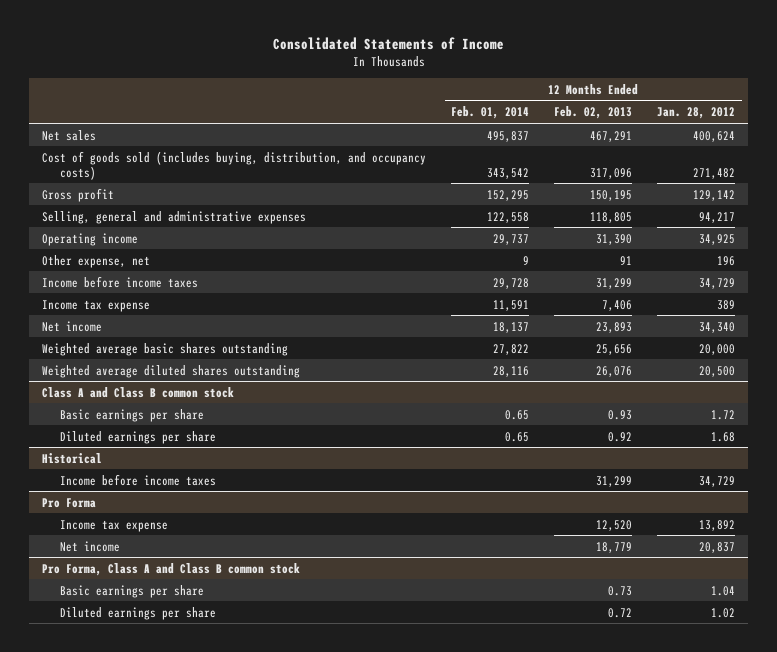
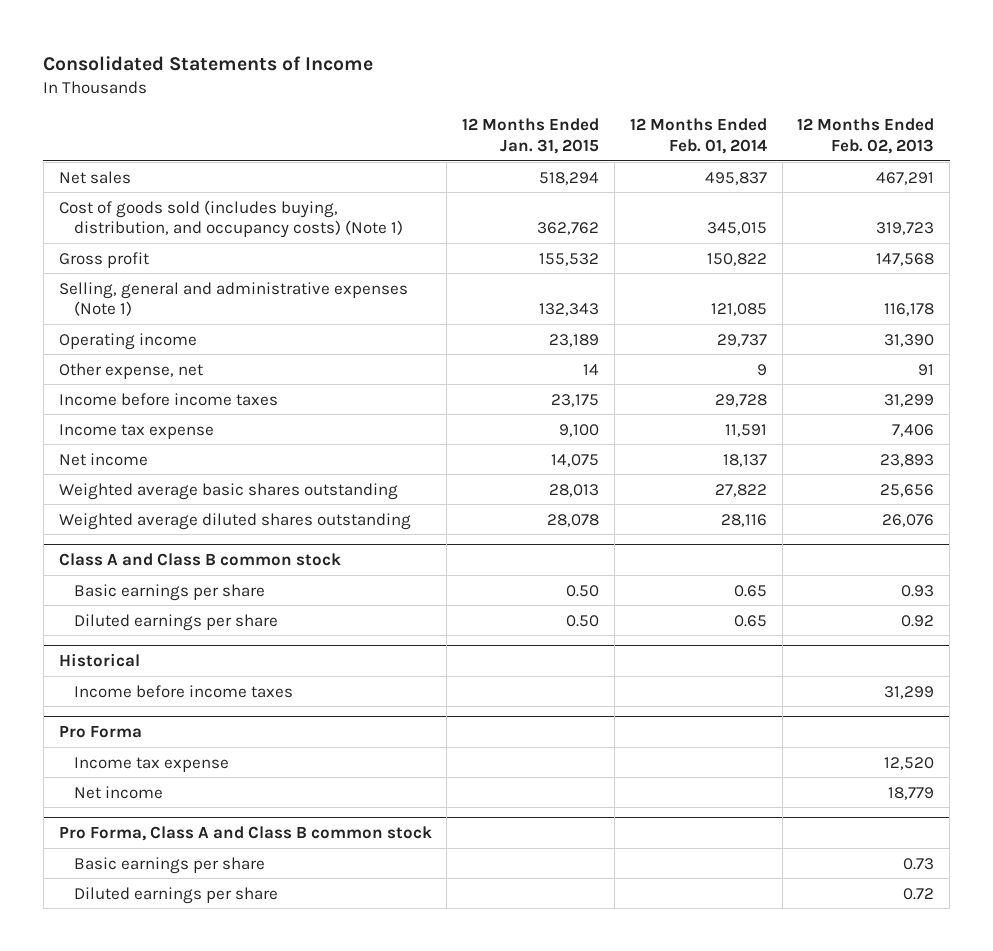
[657,107,736,120] Jan. 28, 2012 -> none
none -> [462,118,600,154] 12 Months Ended Jan. 31, 2015
[41,150,426,180] Cost of goods sold (includes buying, distribution, and occupancy costs) -> [58,199,404,238] Cost of goods sold (includes buying, distribution, and occupancy costs) (Note 1)
[486,167,529,179] 343,542 -> [706,221,767,235] 345,015
[590,167,633,179] 317,096 -> [876,221,935,235] 319,723
[486,189,529,201] 152,295 -> [706,252,767,266] 150,822
[590,189,633,201] 150,195 -> [876,252,935,266] 147,568
[41,210,306,224] Selling, general and administrative expenses -> [58,281,408,316] Selling, general and administrative expenses (Note 1)
[486,211,529,223] 122,558 -> [710,302,767,316] 121,085
[590,211,633,223] 118,805 -> [884,302,935,316] 116,178

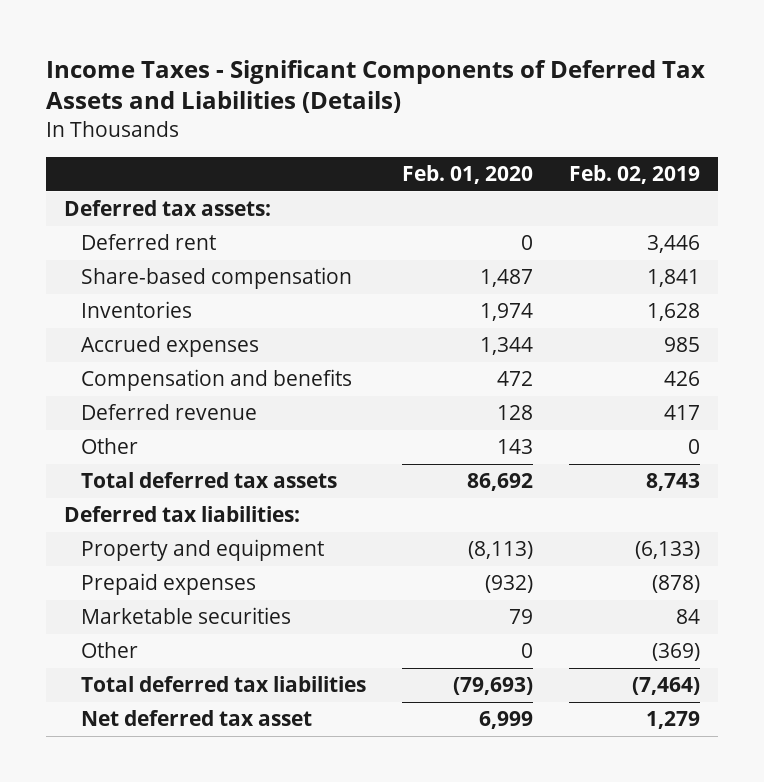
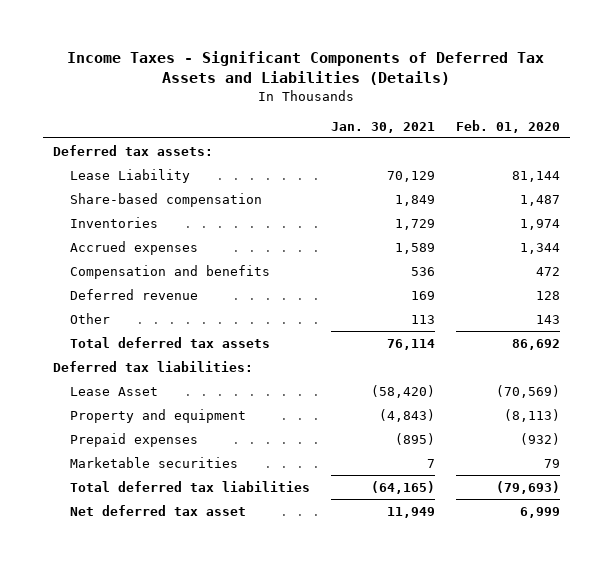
[568,165,700,185] Feb. 02, 2019 -> none
none -> [330,121,435,133] Jan. 30, 2021
[81,234,217,251] Deferred rent -> none
none -> [69,168,190,183] Lease Liability
none -> [69,386,158,396] Lease Asset
[81,642,139,659] Other -> none

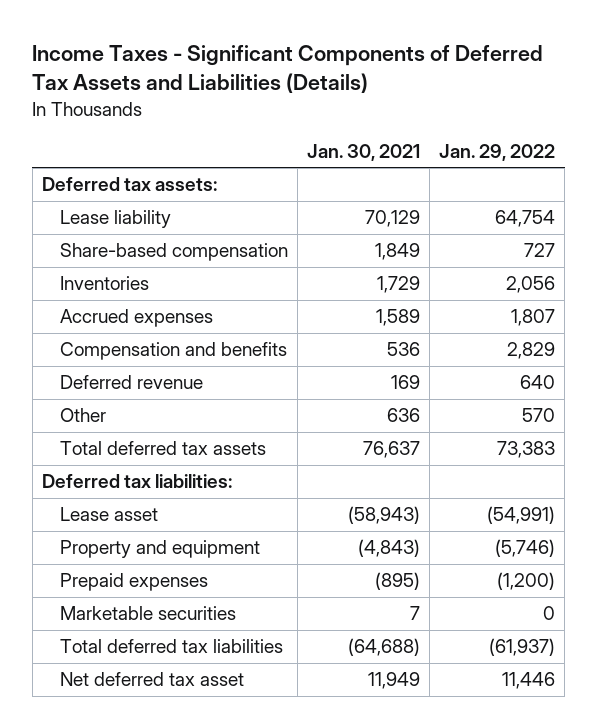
[455,119,560,133] Feb. 01, 2020 -> none
none -> [439,143,556,161] Jan. 29, 2022
[69,168,190,183] Lease Liability -> [59,210,171,229] Lease liability
[410,314,435,324] 113 -> [386,408,420,423] 636
[386,338,435,350] 76,114 -> [362,441,420,459] 76,637
[69,386,158,396] Lease Asset -> [59,507,158,522] Lease asset
[370,384,435,398] (58,420) -> [347,506,420,525] (58,943)
[370,480,435,494] (64,165) -> [347,638,420,657] (64,688)

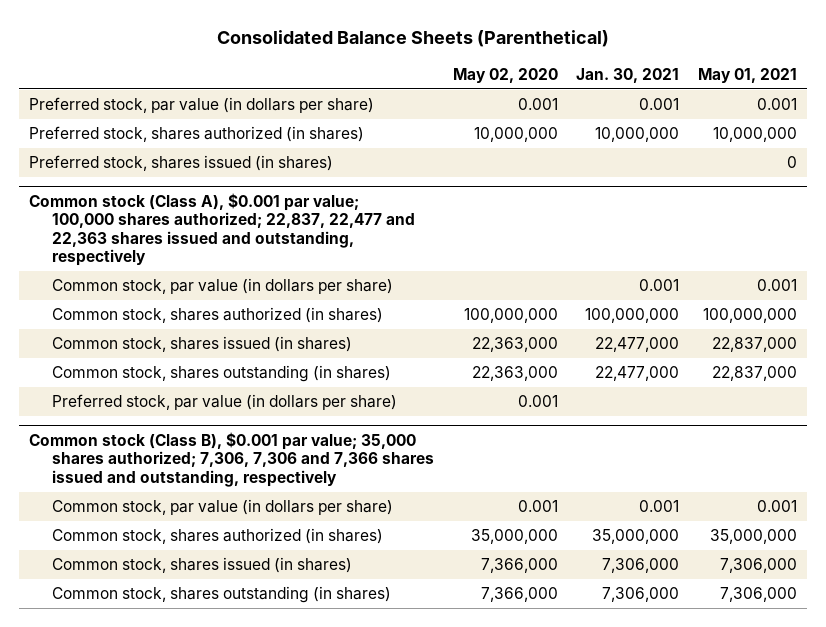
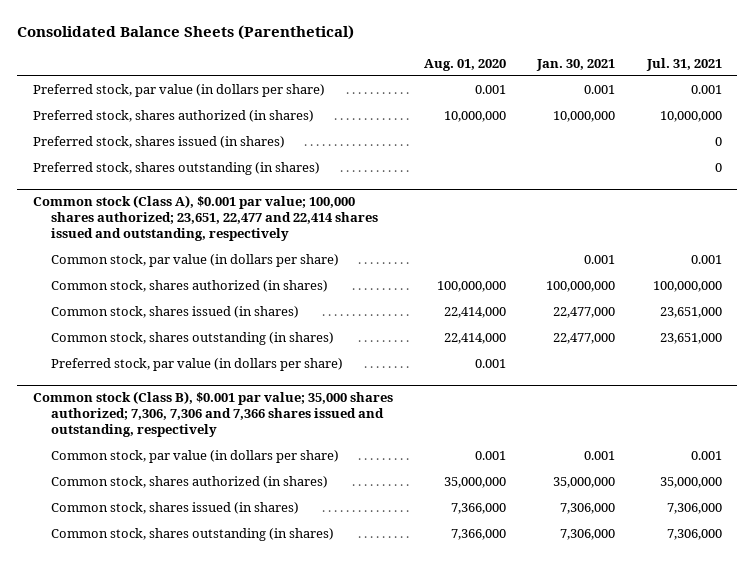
[452,67,558,83] May 02, 2020 -> none
[698,67,798,83] May 01, 2021 -> none
none -> [424,58,507,71] Aug. 01, 2020
none -> [645,57,722,71] Jul. 31, 2021
none -> [32,162,320,176] Preferred stock, shares outstanding (in shares)
[28,192,415,267] Common stock (Class A), $0.001 par value; 100,000 shares authorized; 22,837, 22,477 and 22,363 shares issued and outstanding, respectively -> [32,195,378,242] Common stock (Class A), $0.001 par value; 100,000 shares authorized; 23,651, 22,477 and 22,414 shares issued and outstanding, respectively

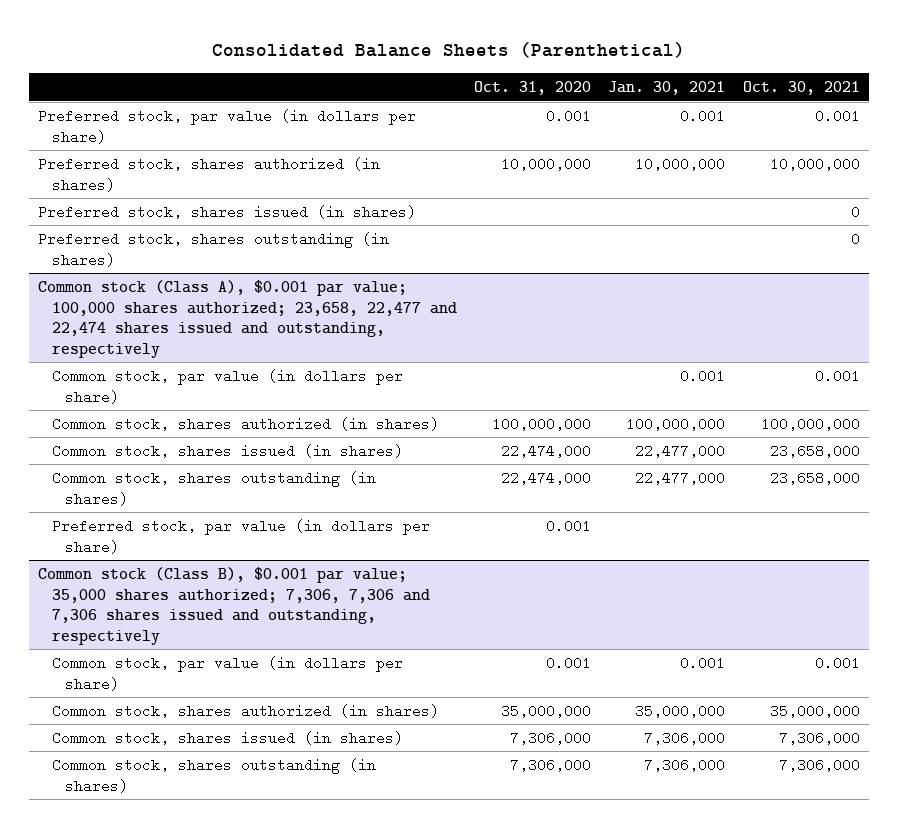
[424,58,507,71] Aug. 01, 2020 -> none
[645,57,722,71] Jul. 31, 2021 -> none
none -> [473,81,591,96] Oct. 31, 2020
none -> [742,81,860,96] Oct. 30, 2021
[32,195,378,242] Common stock (Class A), $0.001 par value; 100,000 shares authorized; 23,651, 22,477 and 22,414 shares issued and outstanding, respectively -> [38,279,457,358] Common stock (Class A), $0.001 par value; 100,000 shares authorized; 23,658, 22,477 and 22,474 shares issued and outstanding, respectively
[32,391,393,438] Common stock (Class B), $0.001 par value; 35,000 shares authorized; 7,306, 7,306 and 7,366 shares issued and outstanding, respectively -> [38,566,430,645] Common stock (Class B), $0.001 par value; 35,000 shares authorized; 7,306, 7,306 and 7,306 shares issued and outstanding, respectively

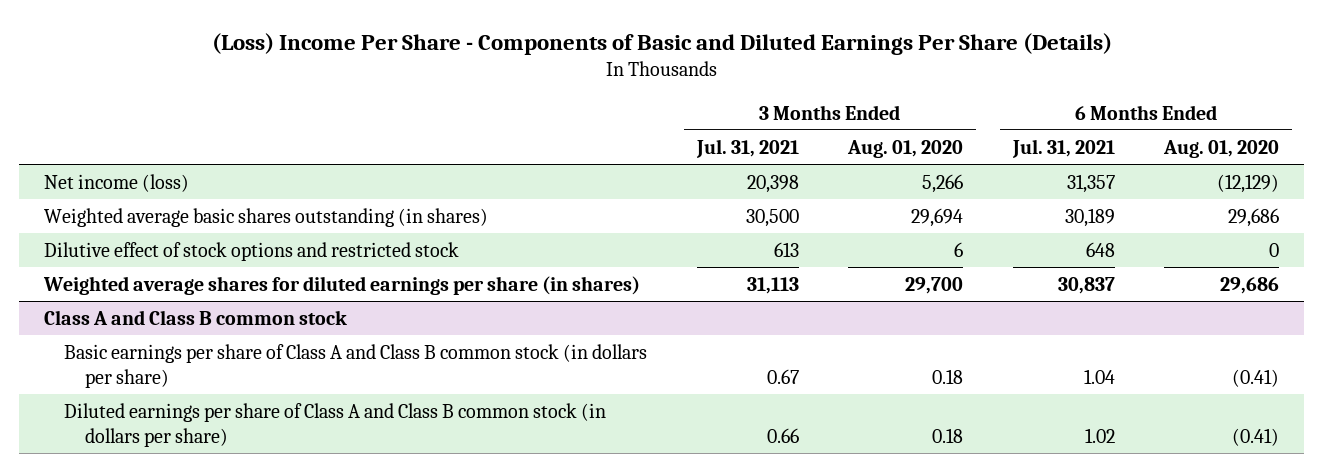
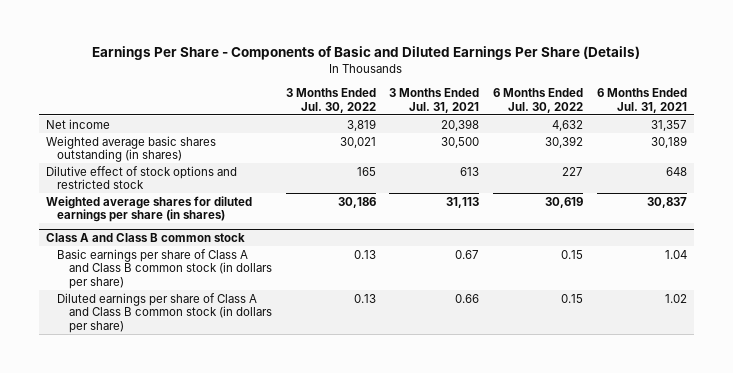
[211,32,1112,55] (Loss) Income Per Share - Components of Basic and Diluted Earnings Per Share (Details) -> [92,45,641,60] Earnings Per Share - Components of Basic and Diluted Earnings Per Share (Details)
[847,139,964,158] Aug. 01, 2020 -> none
[1163,139,1280,158] Aug. 01, 2020 -> none
none -> [285,87,376,113] 3 Months Ended Jul. 30, 2022
none -> [493,87,584,113] 6 Months Ended Jul. 30, 2022
[43,173,189,192] Net income (loss) -> [45,118,110,129] Net income

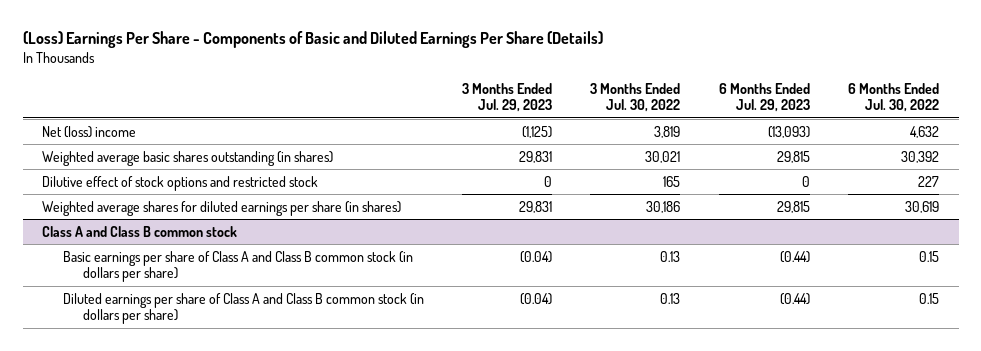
[92,45,641,60] Earnings Per Share - Components of Basic and Diluted Earnings Per Share (Details) -> [22,31,603,49] (Loss) Earnings Per Share - Components of Basic and Diluted Earnings Per Share (Details)
[389,87,480,113] 3 Months Ended Jul. 31, 2021 -> none
[596,87,687,113] 6 Months Ended Jul. 31, 2021 -> none
none -> [462,82,553,113] 3 Months Ended Jul. 29, 2023
none -> [718,82,810,113] 6 Months Ended Jul. 29, 2023
[45,118,110,129] Net income -> [41,125,136,138] Net (loss) income

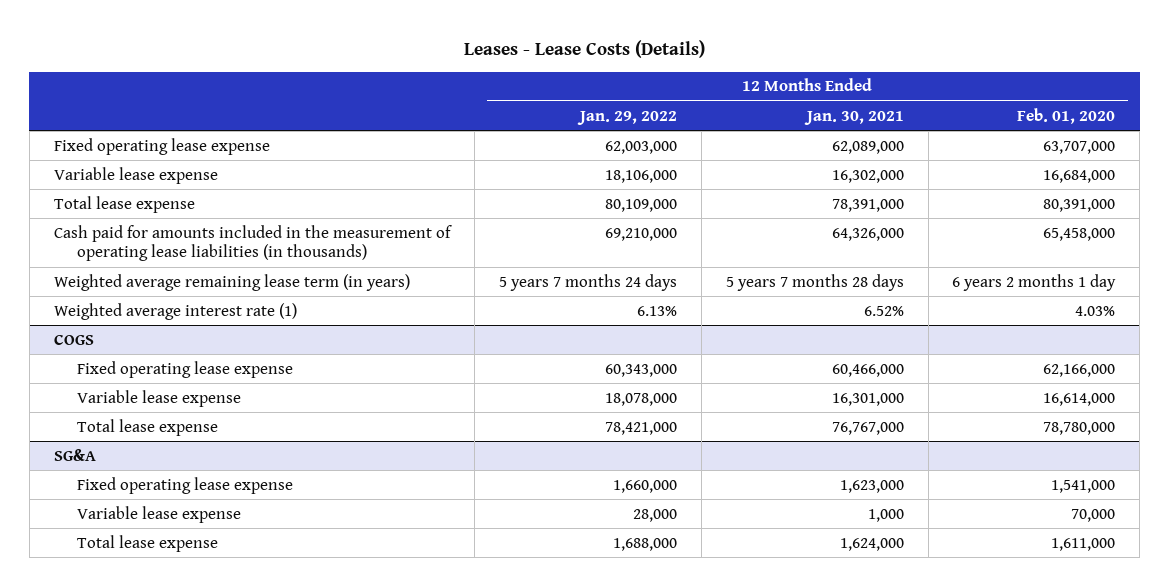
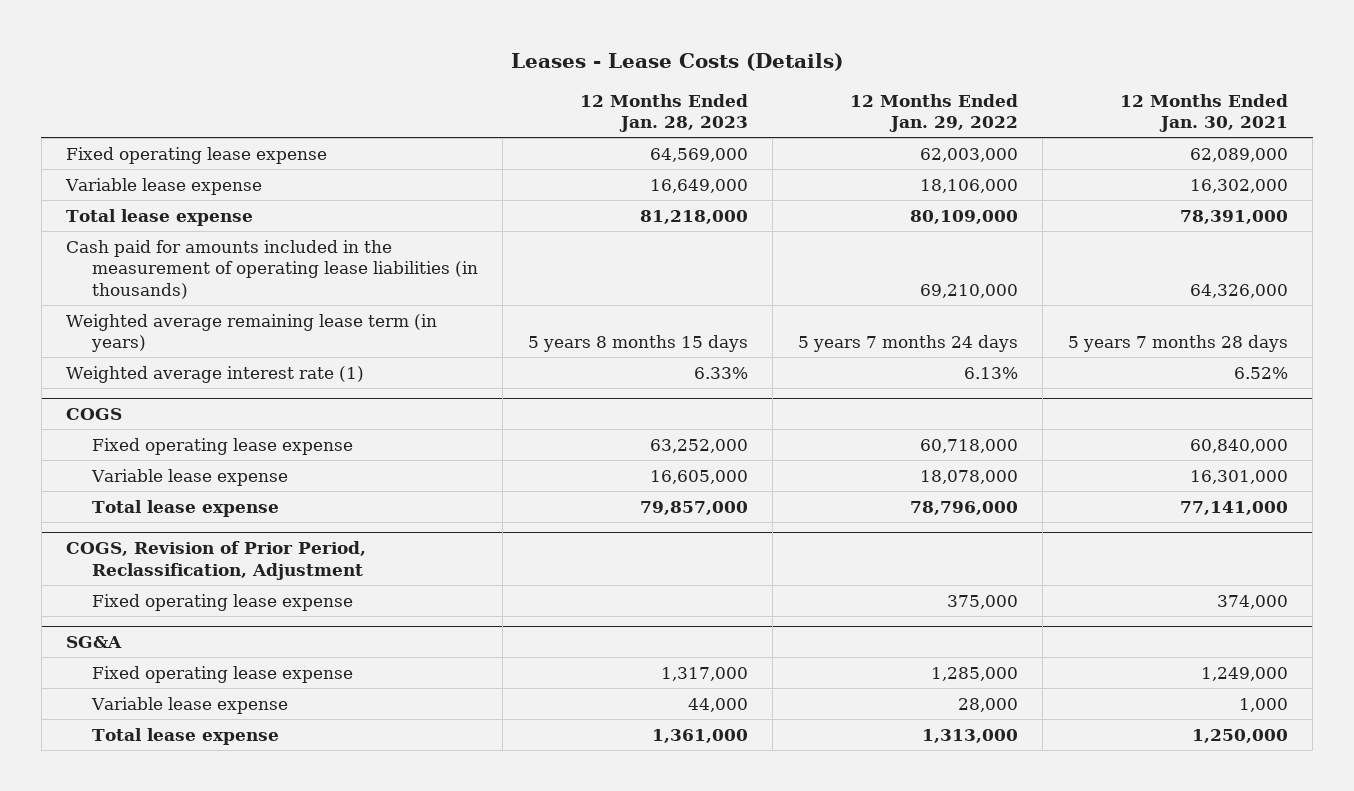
[1017,107,1116,124] Feb. 01, 2020 -> none
none -> [579,93,748,133] 12 Months Ended Jan. 28, 2023
[604,363,677,377] 60,343,000 -> [919,438,1018,453] 60,718,000
[831,363,904,377] 60,466,000 -> [1189,438,1288,453] 60,840,000
[604,421,677,435] 78,421,000 -> [909,500,1018,515] 78,796,000
[831,421,904,435] 76,767,000 -> [1179,500,1288,515] 77,141,000
none -> [66,541,367,580] COGS, Revision of Prior Period, Reclassification, Adjustment
none -> [92,593,354,611] Fixed operating lease expense
[612,479,677,493] 1,660,000 -> [930,666,1018,681] 1,285,000
[839,479,904,493] 1,623,000 -> [1200,666,1288,681] 1,249,000
[612,537,677,551] 1,688,000 -> [921,728,1018,743] 1,313,000
[839,537,904,551] 1,624,000 -> [1191,728,1288,743] 1,250,000

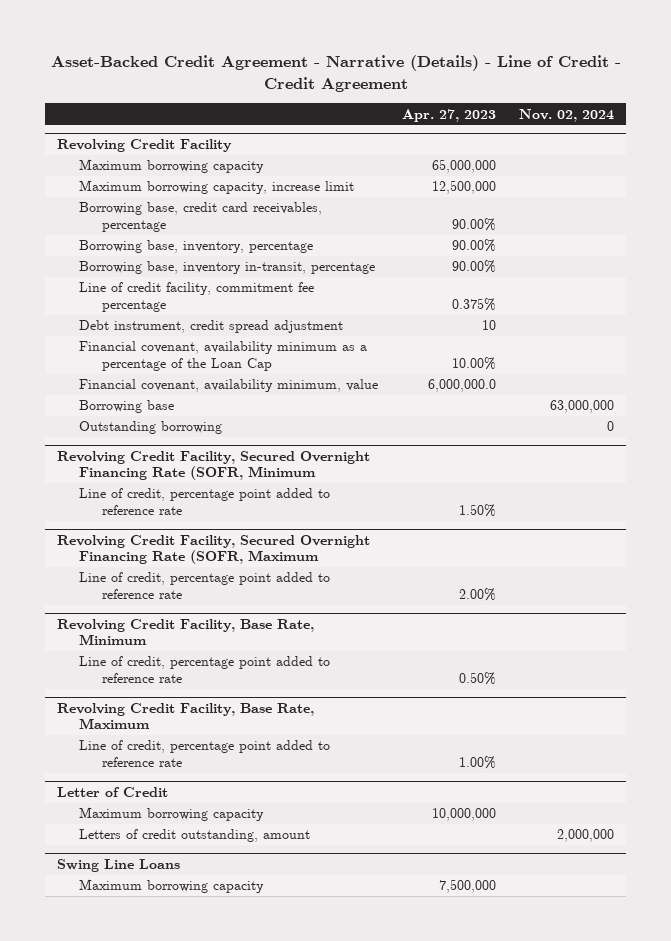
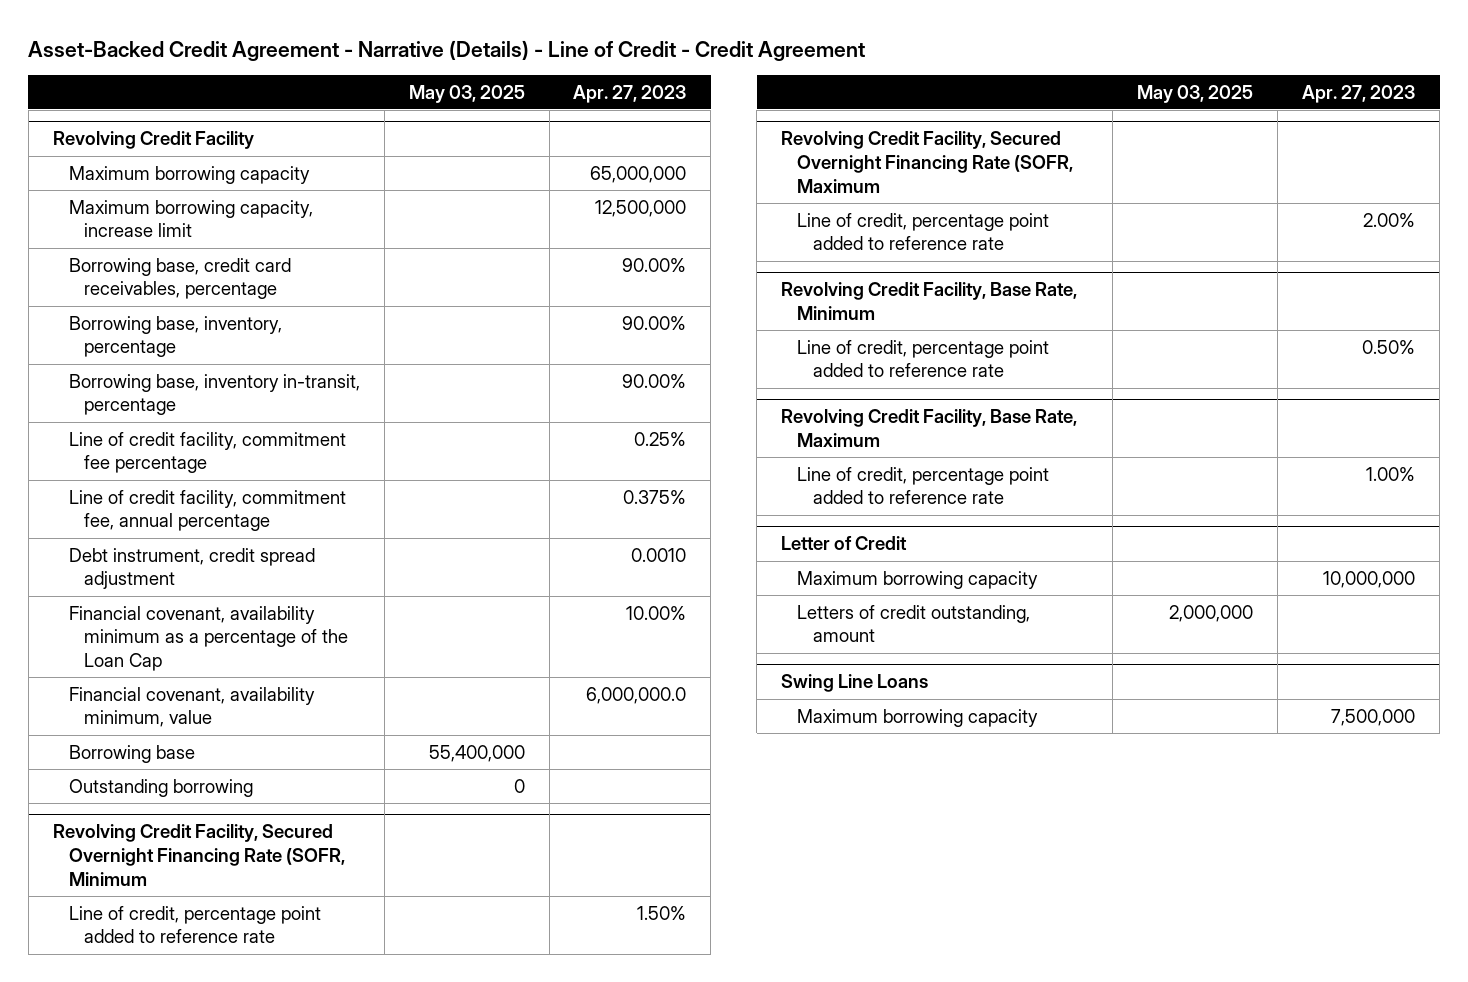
[519,108,615,122] Nov. 02, 2024 -> none
none -> [408,84,525,103] May 03, 2025
[451,298,496,312] 0.375% -> [634,431,687,446] 0.25%
none -> [68,489,346,532] Line of credit facility, commitment fee, annual percentage
[481,320,496,331] 10 -> [631,547,687,562] 0.0010

